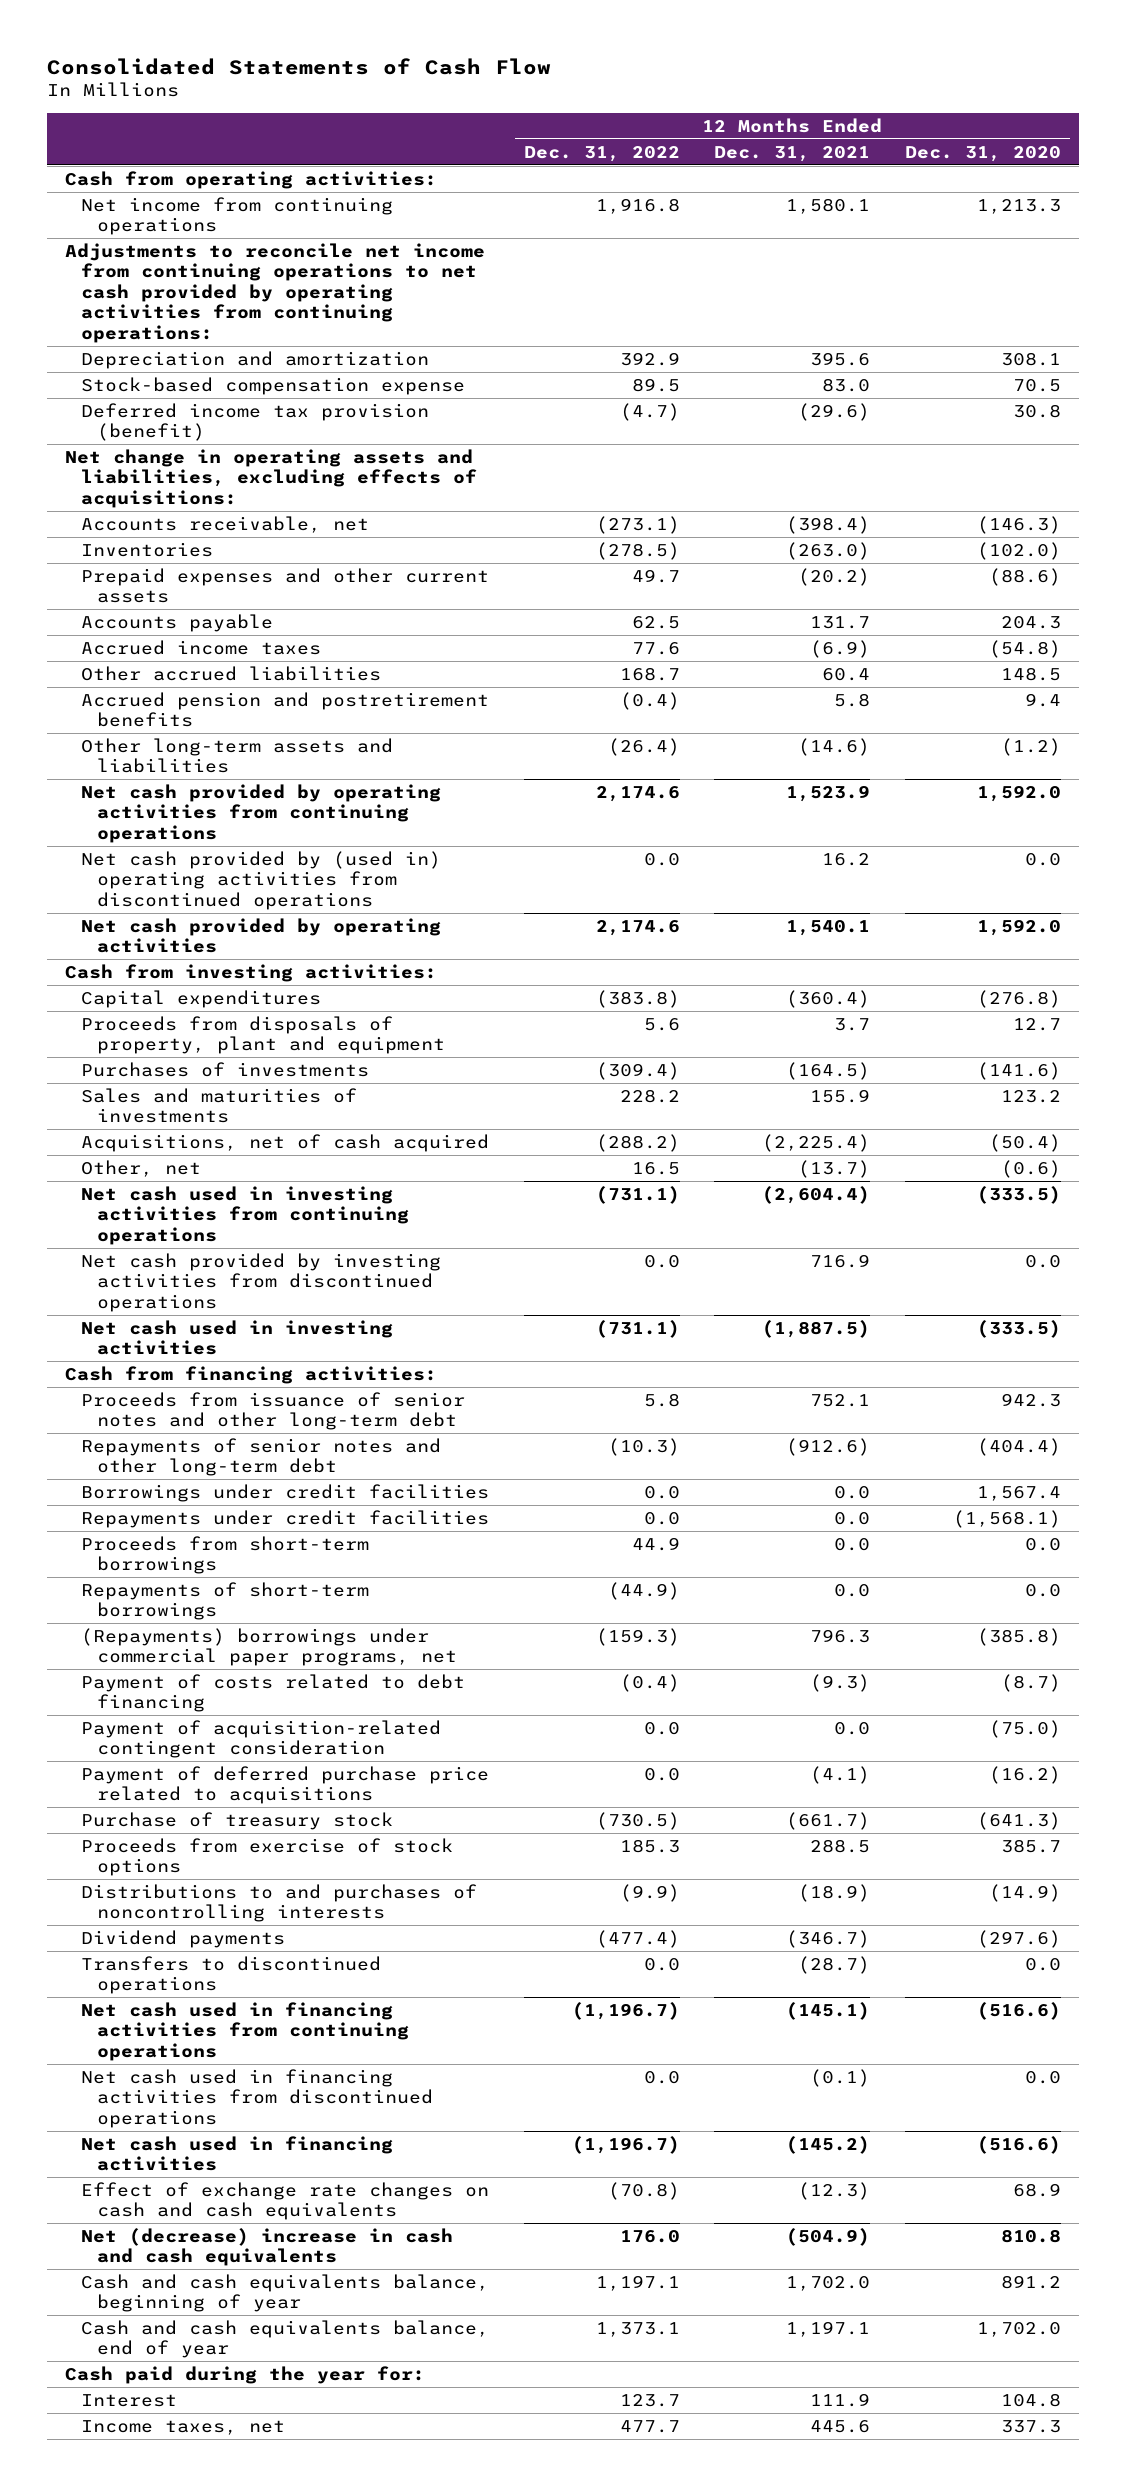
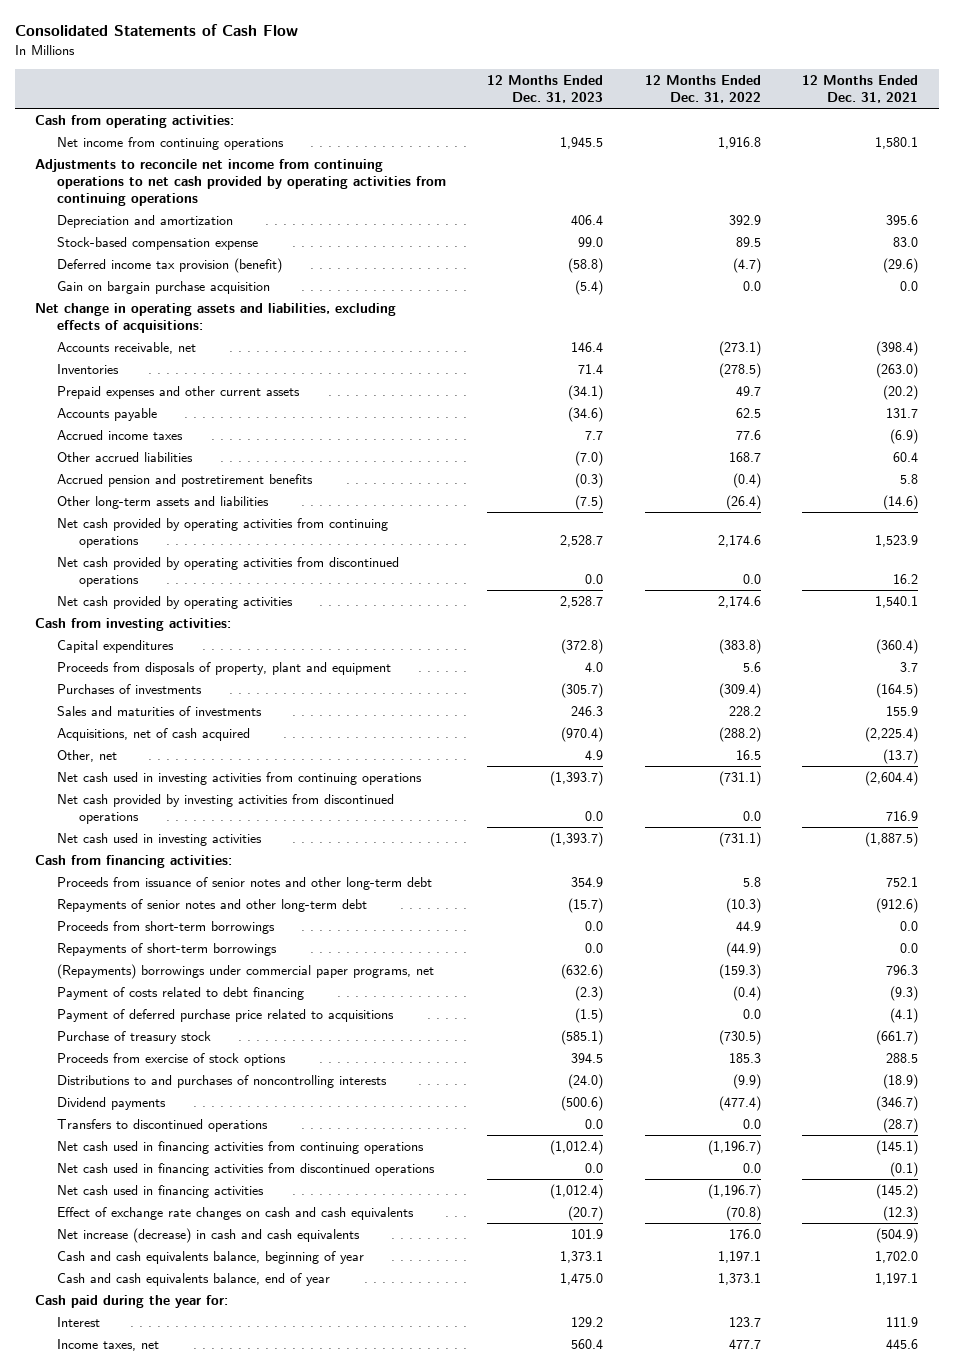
[905,145,1062,162] Dec. 31, 2020 -> none
none -> [487,75,604,104] 12 Months Ended Dec. 31, 2023
[64,242,485,343] Adjustments to reconcile net income from continuing operations to net cash provided by operating activities from continuing operations: -> [35,158,447,206] Adjustments to reconcile net income from continuing operations to net cash provided by operating activities from continuing operations
none -> [57,280,271,294] Gain on bargain purchase acquisition
[80,850,441,910] Net cash provided by (used in) operating activities from discontinued operations -> [57,556,400,587] Net cash provided by operating activities from discontinued operations
[80,1483,489,1502] Borrowings under credit facilities -> none
[80,1509,489,1528] Repayments under credit facilities -> none
[80,1719,441,1759] Payment of acquisition-related contingent consideration -> none
[80,2227,453,2267] Net (decrease) increase in cash and cash equivalents -> [57,1227,361,1243] Net increase (decrease) in cash and cash equivalents

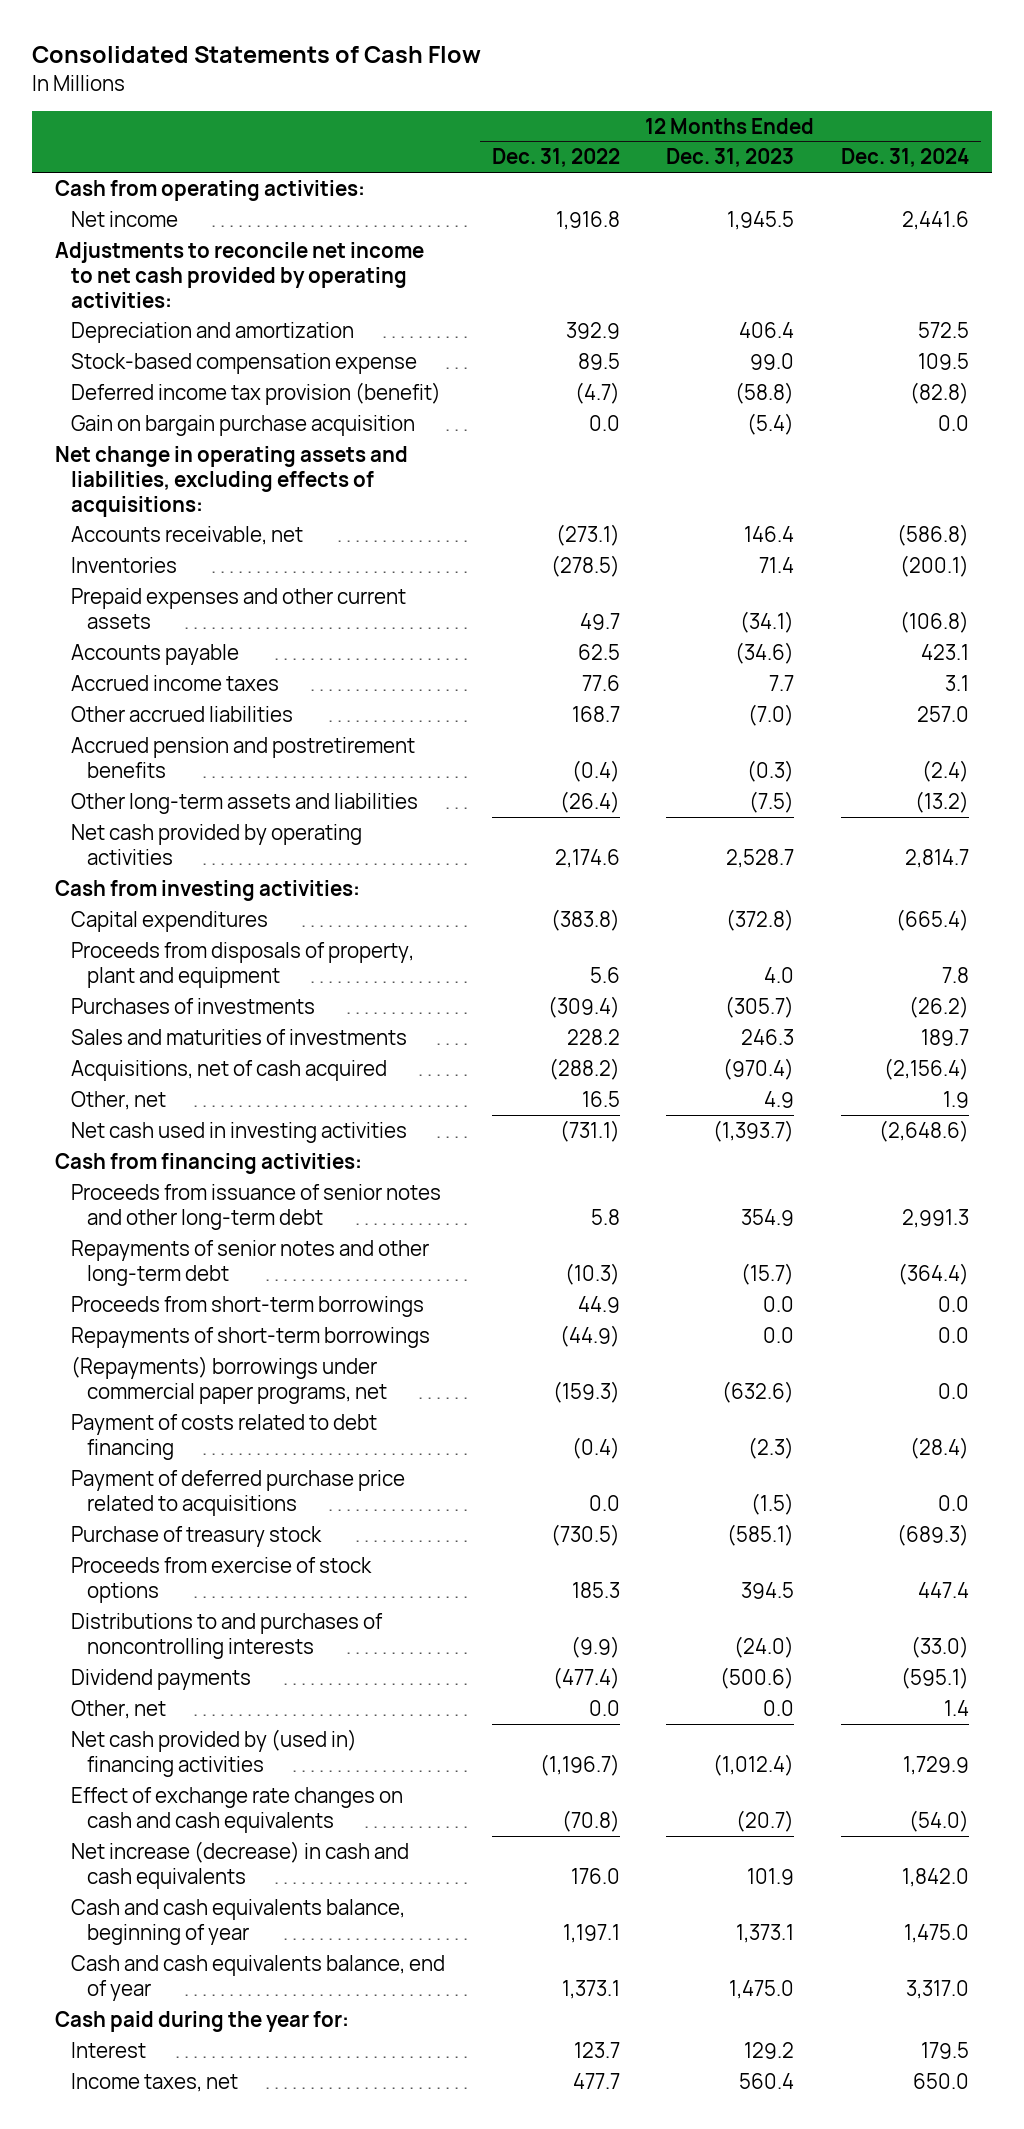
[801,75,918,104] 12 Months Ended Dec. 31, 2021 -> none
none -> [841,148,970,168] Dec. 31, 2024
[57,136,285,150] Net income from continuing operations -> [71,210,179,227] Net income
[35,158,447,206] Adjustments to reconcile net income from continuing operations to net cash provided by operating activities from continuing operations -> [55,241,425,308] Adjustments to reconcile net income to net cash provided by operating activities:
[57,517,389,548] Net cash provided by operating activities from continuing operations -> none
[57,556,400,587] Net cash provided by operating activities from discontinued operations -> none
[57,771,423,785] Net cash used in investing activities from continuing operations -> none
[57,793,395,824] Net cash provided by investing activities from discontinued operations -> none
[57,1118,269,1132] Transfers to discontinued operations -> none
[57,1140,425,1154] Net cash used in financing activities from continuing operations -> none
[57,1162,436,1176] Net cash used in financing activities from discontinued operations -> none
none -> [71,1699,167,1719] Other, net
[57,1184,265,1198] Net cash used in financing activities -> [71,1728,358,1777] Net cash provided by (used in) financing activities

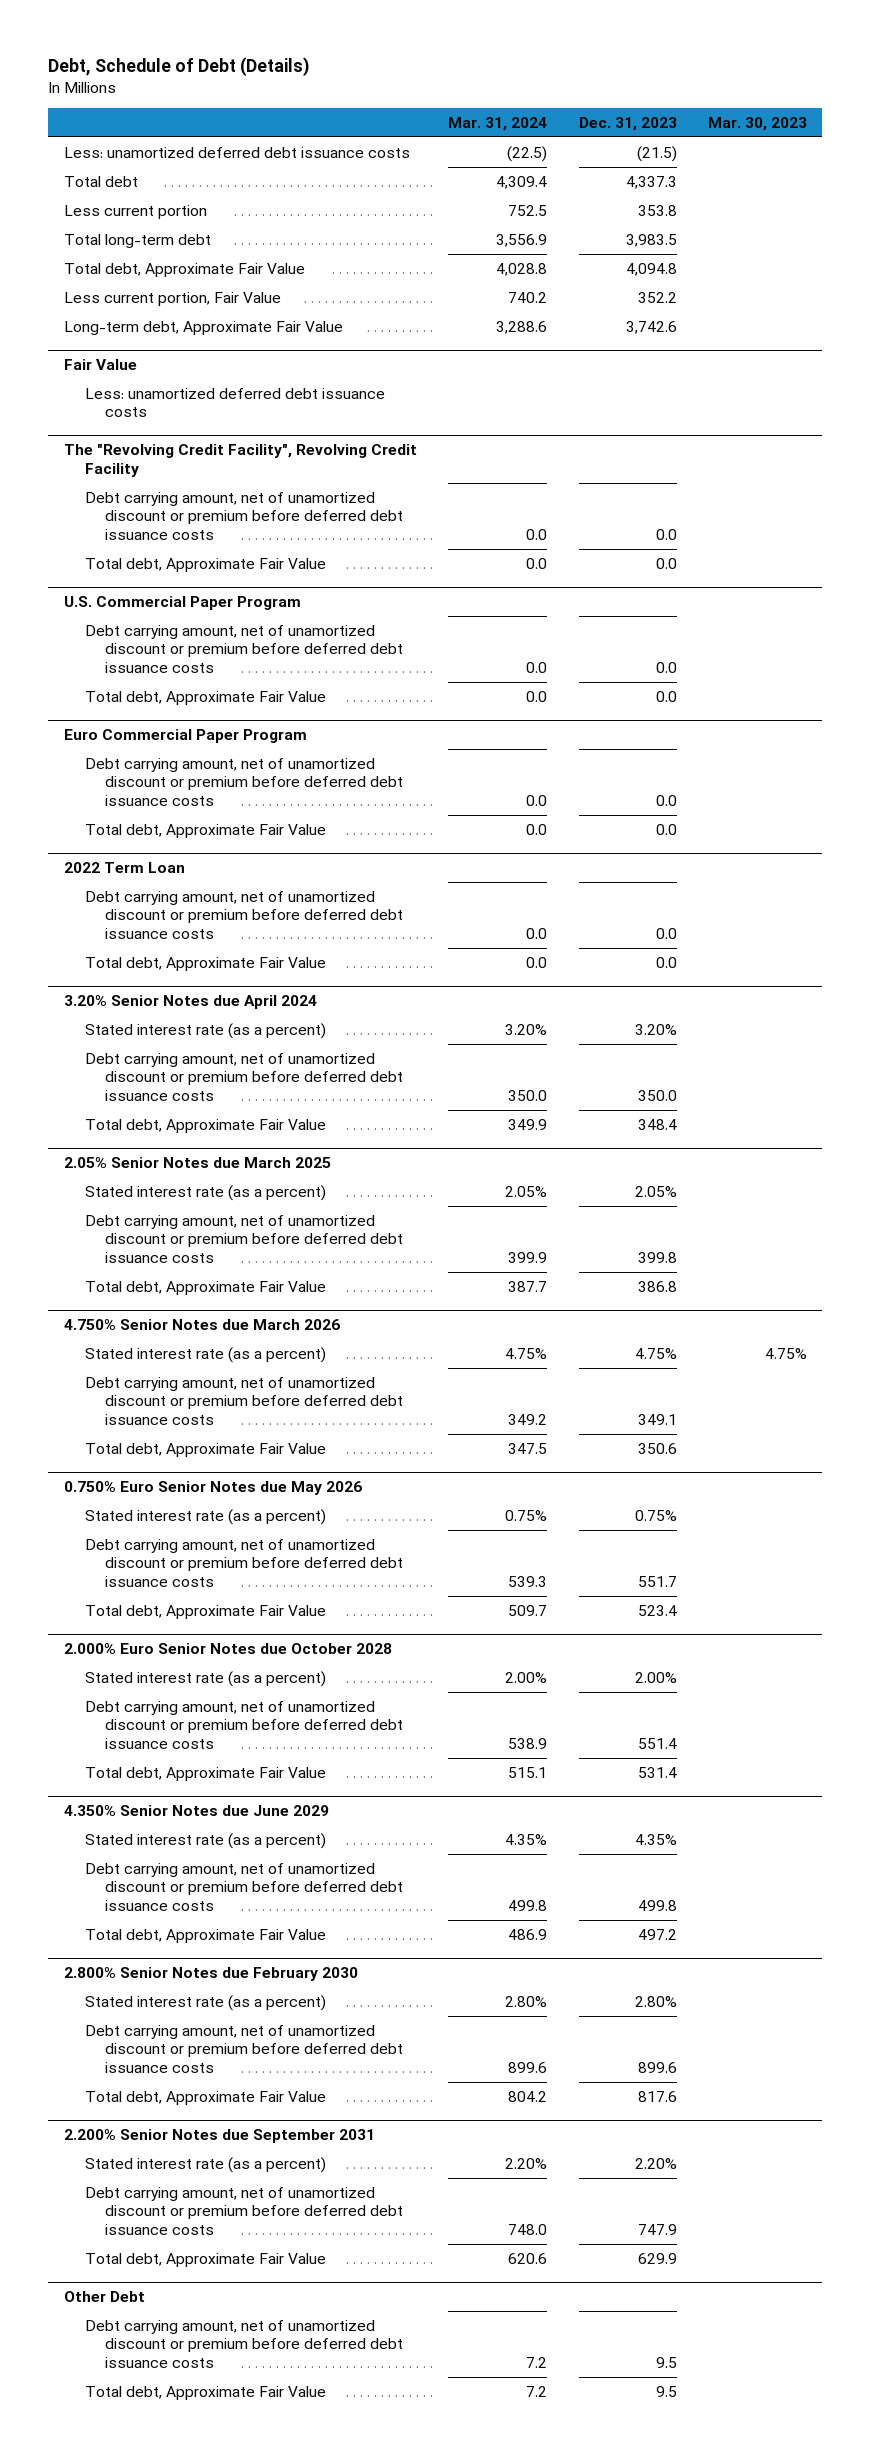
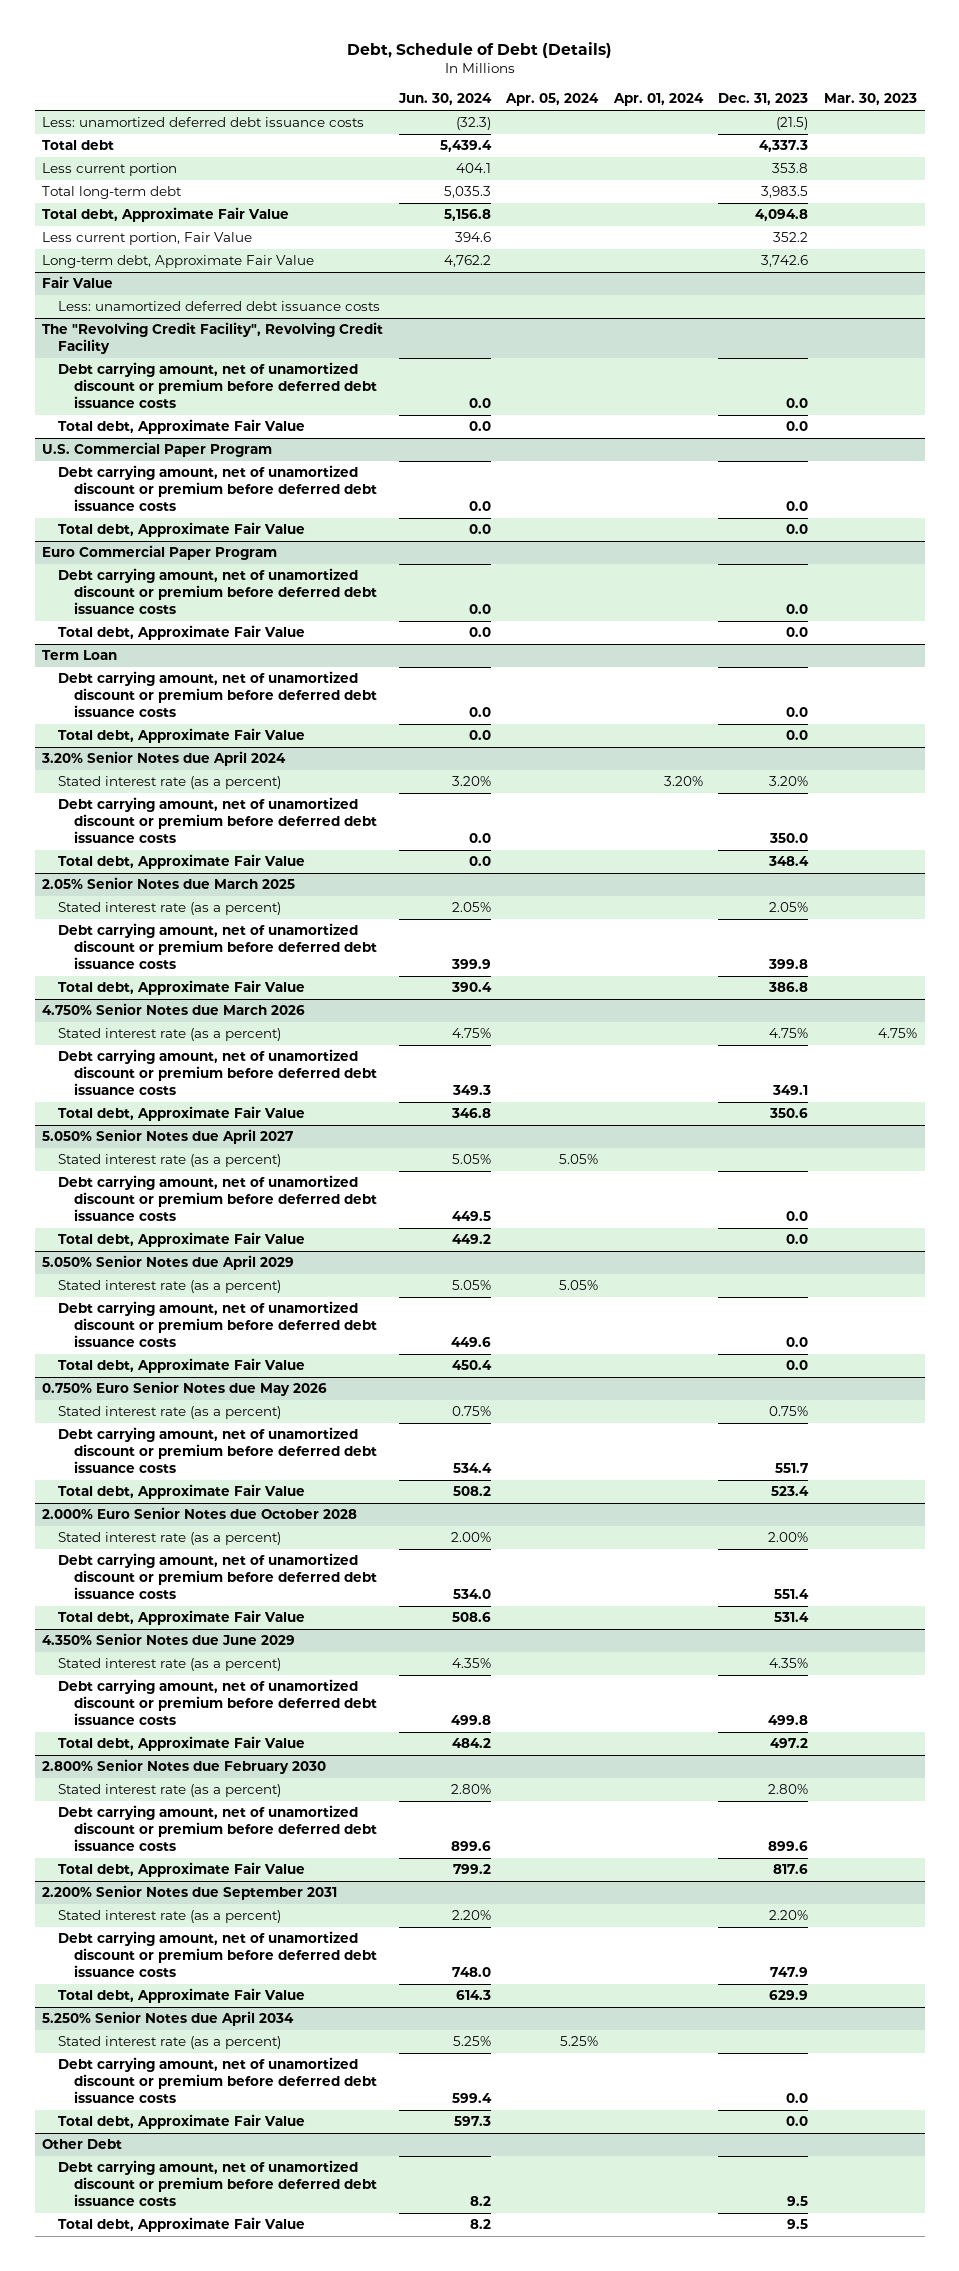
[448,116,548,131] Mar. 31, 2024 -> none
none -> [397,93,492,106] Jun. 30, 2024
none -> [505,93,600,107] Apr. 05, 2024
none -> [612,93,704,107] Apr. 01, 2024
[64,862,186,874] 2022 Term Loan -> [42,650,118,661] Term Loan
none -> [42,1129,294,1145] 5.050% Senior Notes due April 2027
none -> [58,1154,282,1168] Stated interest rate (as a percent)
none -> [58,1175,377,1222] Debt carrying amount, net of unamortized discount or premium before deferred debt issuance costs
none -> [58,1232,306,1248] Total debt, Approximate Fair Value
none -> [42,1255,295,1271] 5.050% Senior Notes due April 2029
none -> [58,1280,282,1294] Stated interest rate (as a percent)
none -> [58,1301,377,1348] Debt carrying amount, net of unamortized discount or premium before deferred debt issuance costs
none -> [58,1358,306,1374] Total debt, Approximate Fair Value
none -> [42,2011,295,2027] 5.250% Senior Notes due April 2034
none -> [58,2036,282,2050] Stated interest rate (as a percent)
none -> [58,2057,377,2104] Debt carrying amount, net of unamortized discount or premium before deferred debt issuance costs
none -> [58,2114,306,2130] Total debt, Approximate Fair Value

